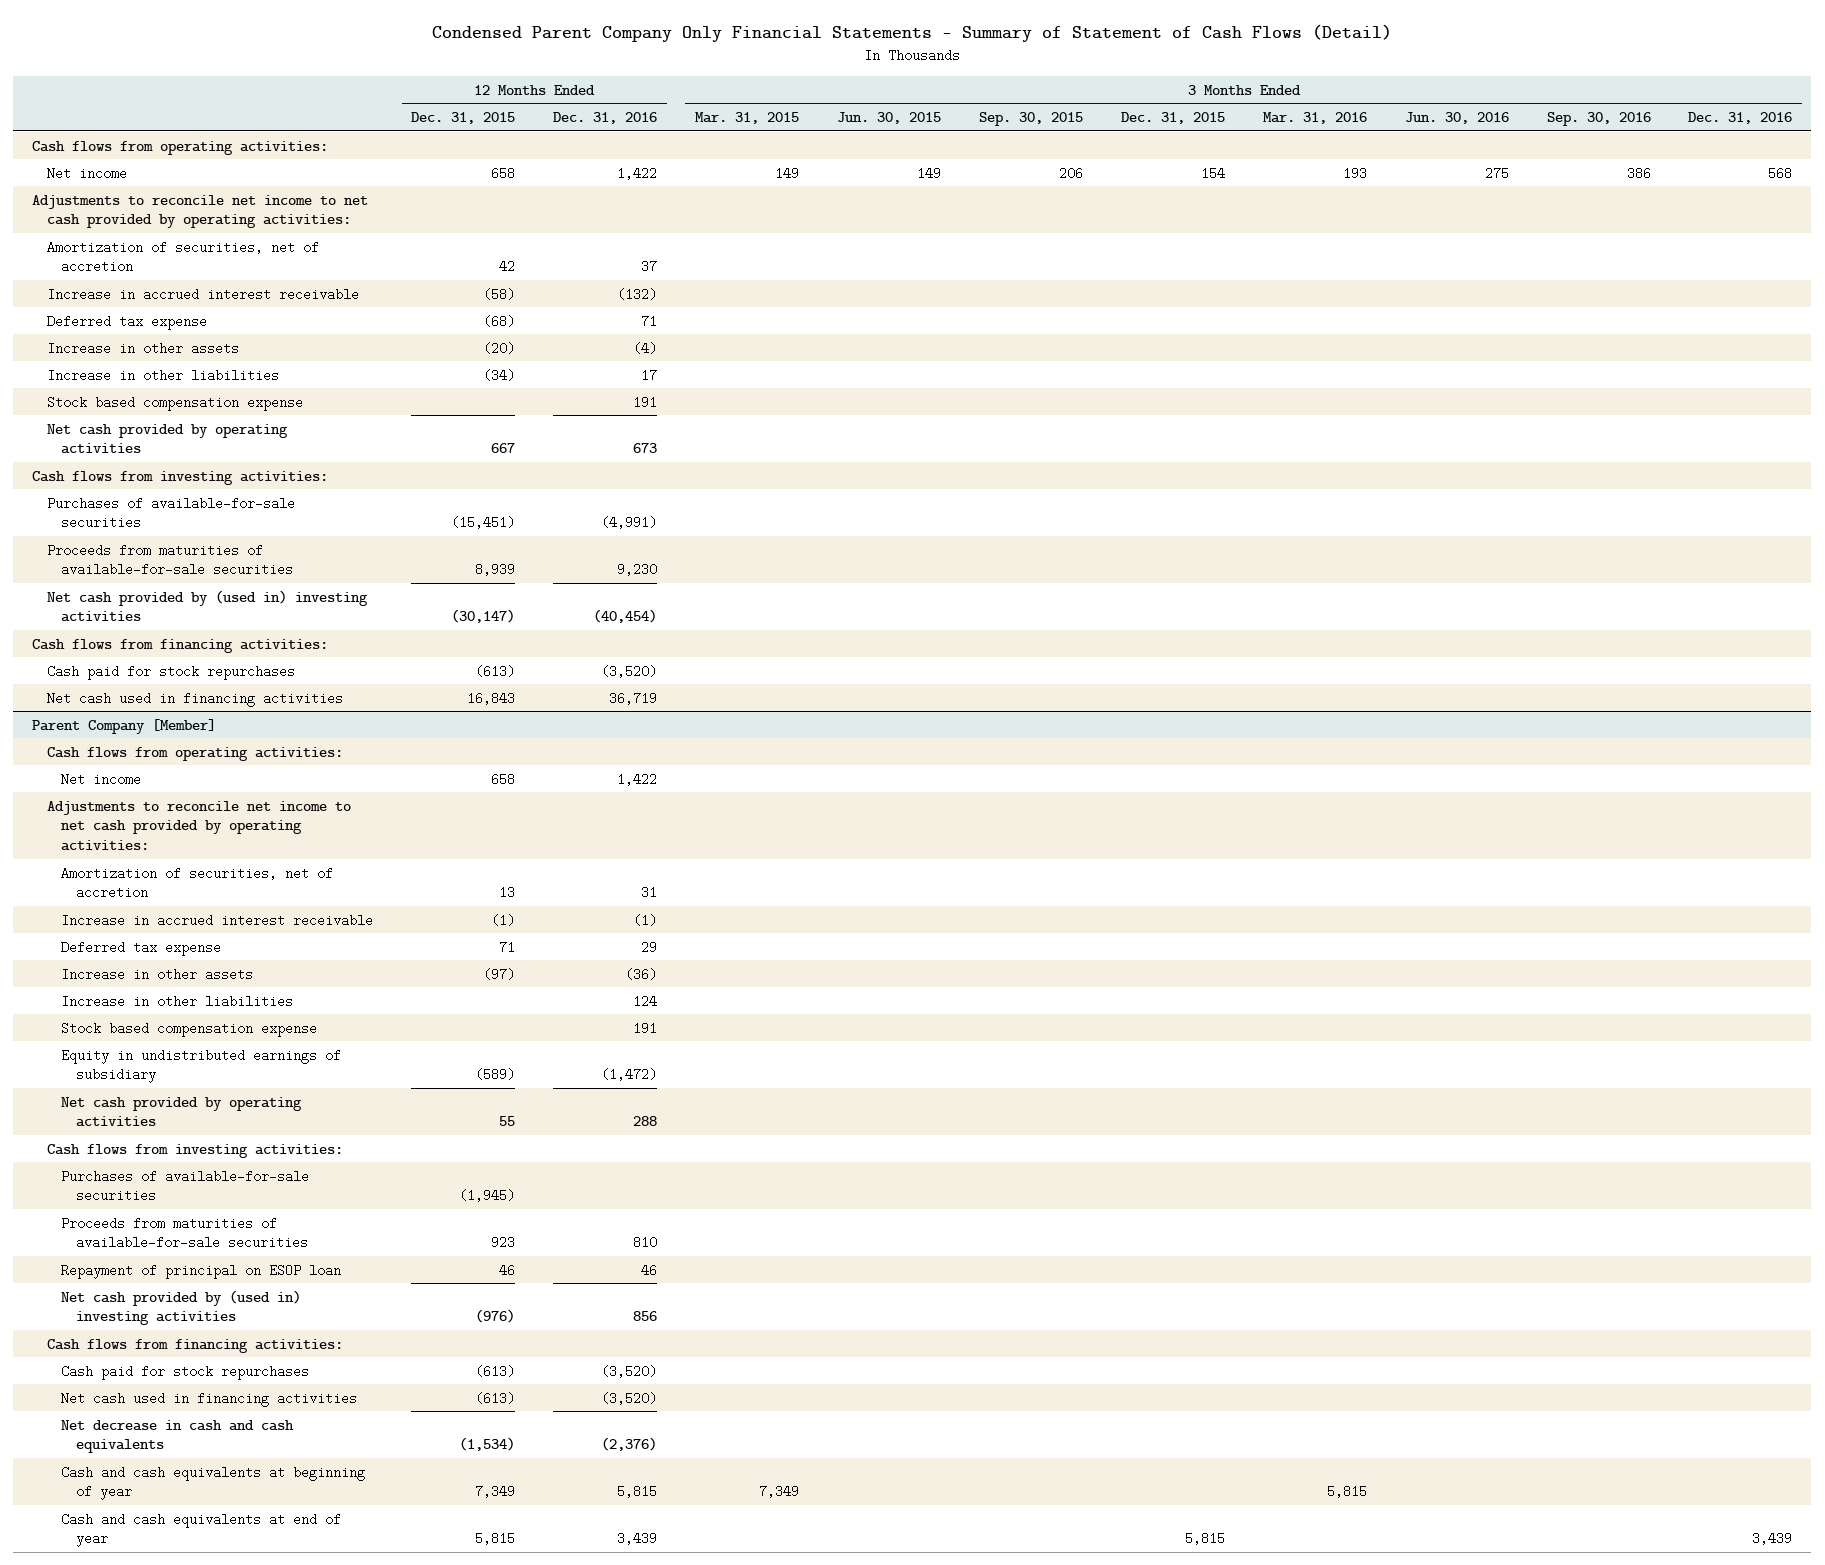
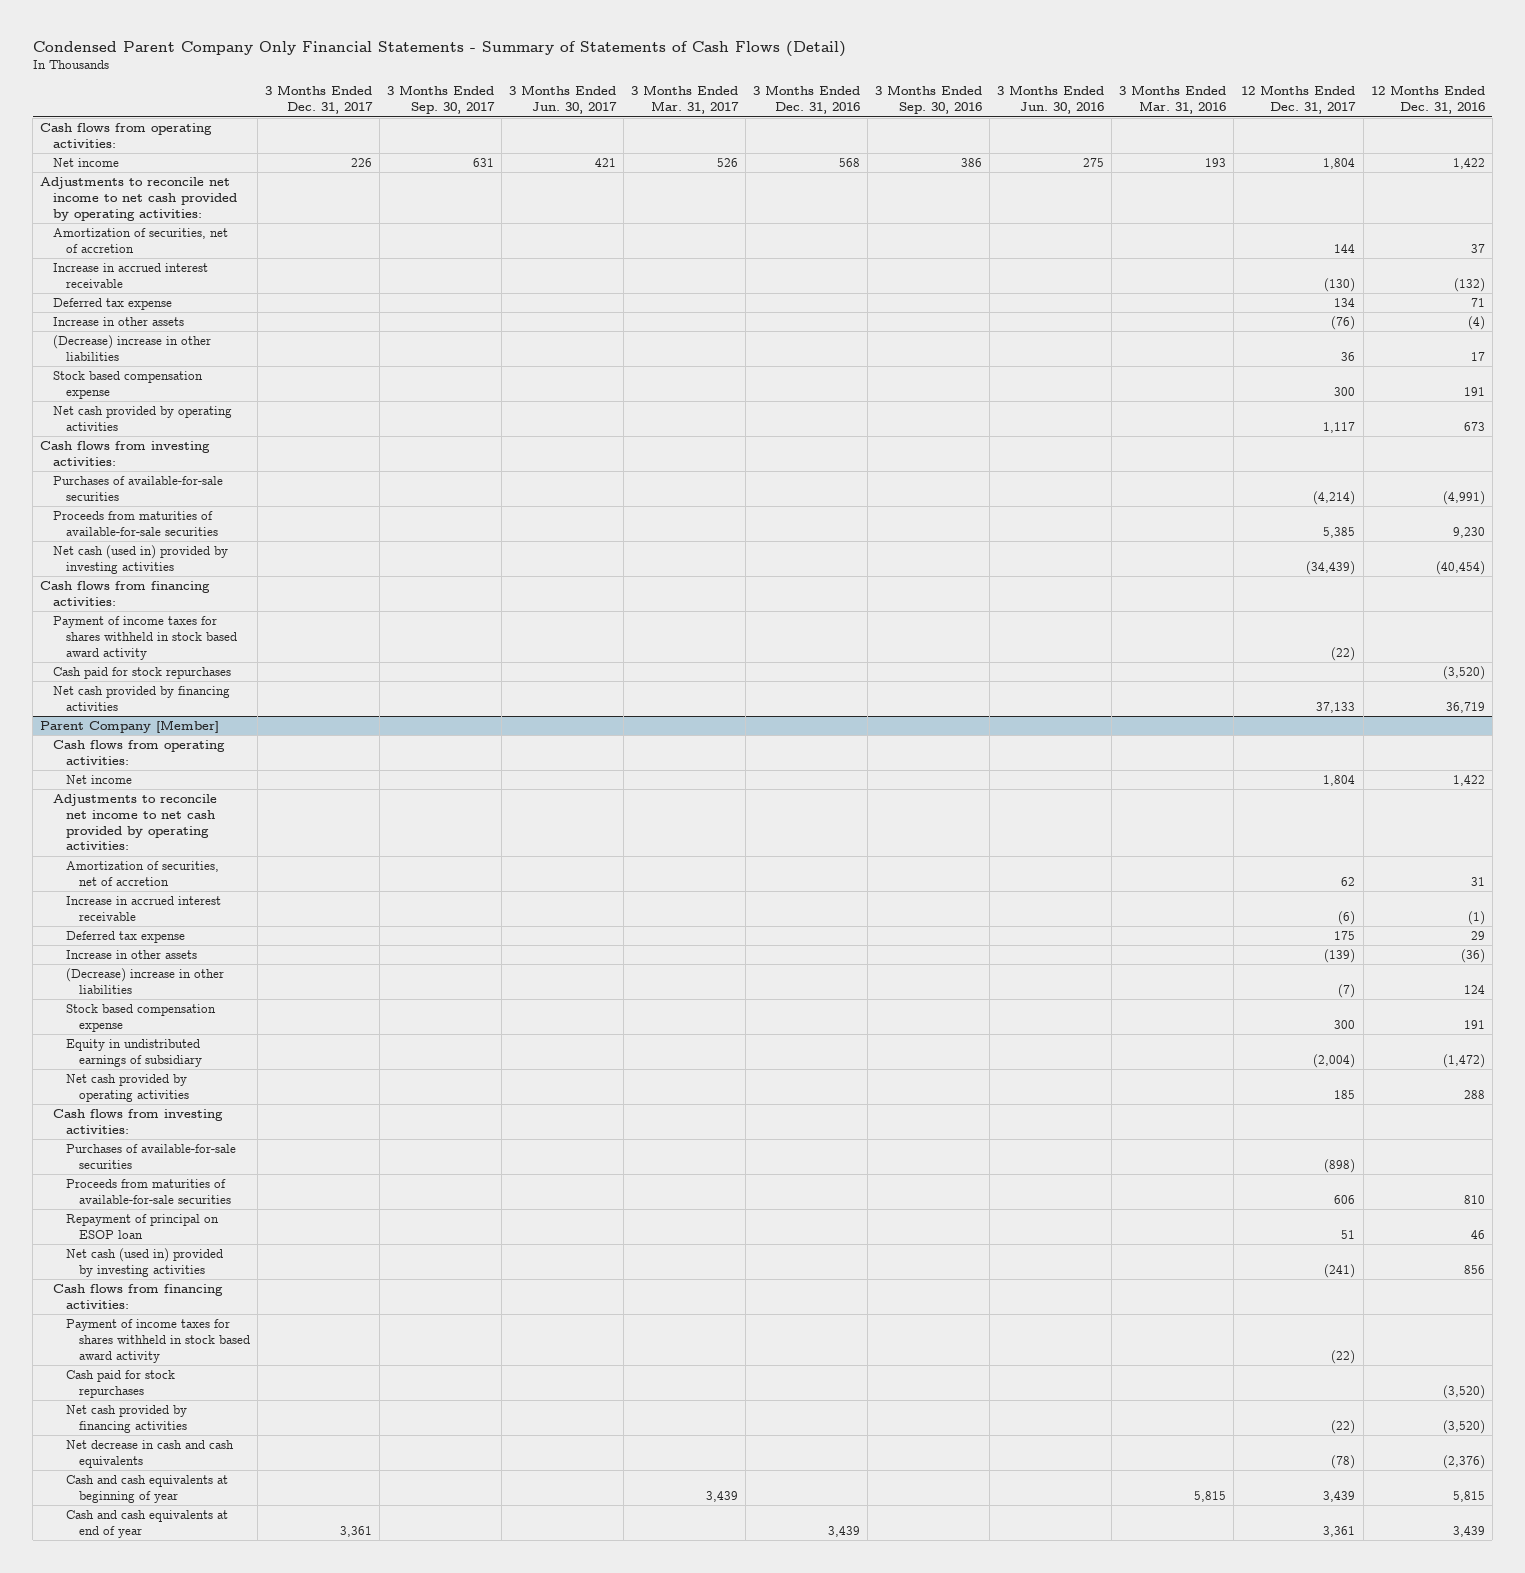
[432,24,1393,43] Condensed Parent Company Only Financial Statements - Summary of Statement of Cash Flows (Detail) -> [32,41,846,58] Condensed Parent Company Only Financial Statements - Summary of Statements of Cash Flows (Detail)
[411,112,516,125] Dec. 31, 2015 -> none
[694,112,799,125] Mar. 31, 2015 -> none
[836,112,941,125] Jun. 30, 2015 -> none
[978,112,1083,127] Sep. 30, 2015 -> none
[1120,112,1225,125] Dec. 31, 2015 -> none
none -> [265,85,374,115] 3 Months Ended Dec. 31, 2017
none -> [387,85,496,115] 3 Months Ended Sep. 30, 2017
none -> [509,85,618,115] 3 Months Ended Jun. 30, 2017
none -> [631,85,740,115] 3 Months Ended Mar. 31, 2017
none -> [1241,85,1357,115] 12 Months Ended Dec. 31, 2017
[46,368,279,382] Increase in other liabilities -> [53,334,212,361] (Decrease) increase in other liabilities
[46,589,368,623] Net cash provided by (used in) investing activities -> [53,544,229,574] Net cash (used in) provided by investing activities
none -> [53,615,238,660] Payment of income taxes for shares withheld in stock based award activity
[46,691,343,707] Net cash used in financing activities -> [53,685,231,711] Net cash provided by financing activities
[61,994,294,1008] Increase in other liabilities -> [66,967,225,994] (Decrease) increase in other liabilities
[61,1289,302,1326] Net cash provided by (used in) investing activities -> [66,1247,224,1277] Net cash (used in) provided by investing activities
none -> [66,1318,251,1363] Payment of income taxes for shares withheld in stock based award activity
[61,1391,358,1407] Net cash used in financing activities -> [66,1404,188,1433] Net cash provided by financing activities

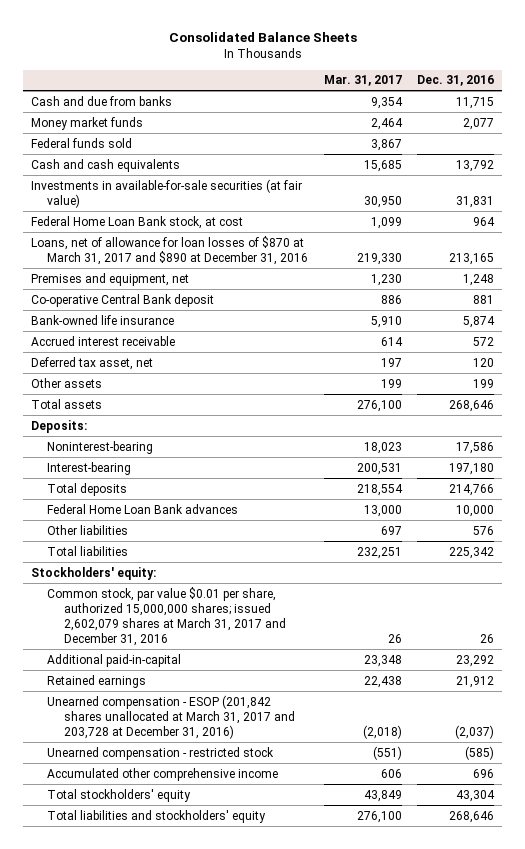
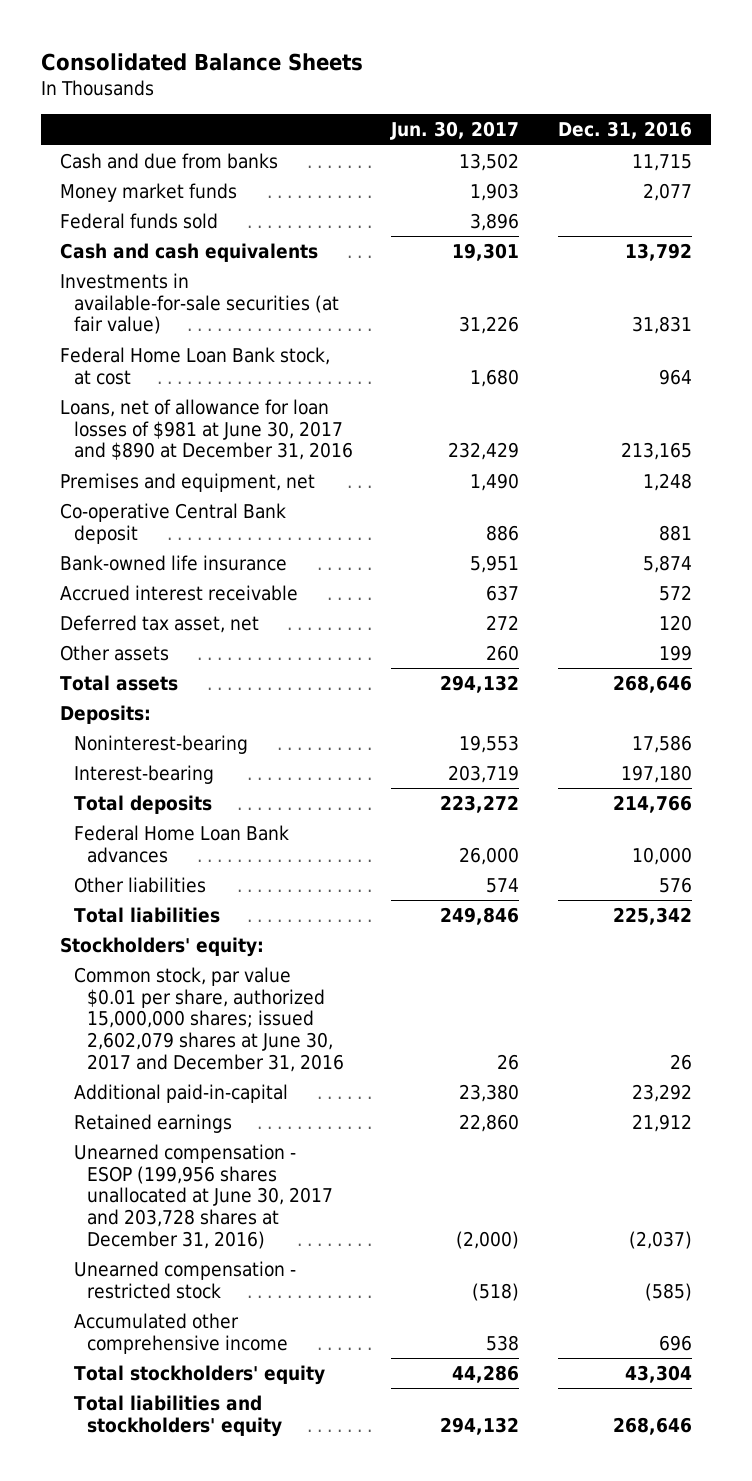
[323,75,402,87] Mar. 31, 2017 -> none
none -> [390,121,520,141] Jun. 30, 2017
[31,235,309,265] Loans, net of allowance for loan losses of $870 at March 31, 2017 and $890 at December 31, 2016 -> [60,399,353,461] Loans, net of allowance for loan losses of $981 at June 30, 2017 and $890 at December 31, 2016
[47,586,286,646] Common stock, par value $0.01 per share, authorized 15,000,000 shares; issued 2,602,079 shares at March 31, 2017 and December 31, 2016 -> [73,967,344,1072] Common stock, par value $0.01 per share, authorized 15,000,000 shares; issued 2,602,079 shares at June 30, 2017 and December 31, 2016
[47,694,295,739] Unearned compensation - ESOP (201,842 shares unallocated at March 31, 2017 and 203,728 at December 31, 2016) -> [73,1144,333,1249] Unearned compensation - ESOP (199,956 shares unallocated at June 30, 2017 and 203,728 shares at December 31, 2016)

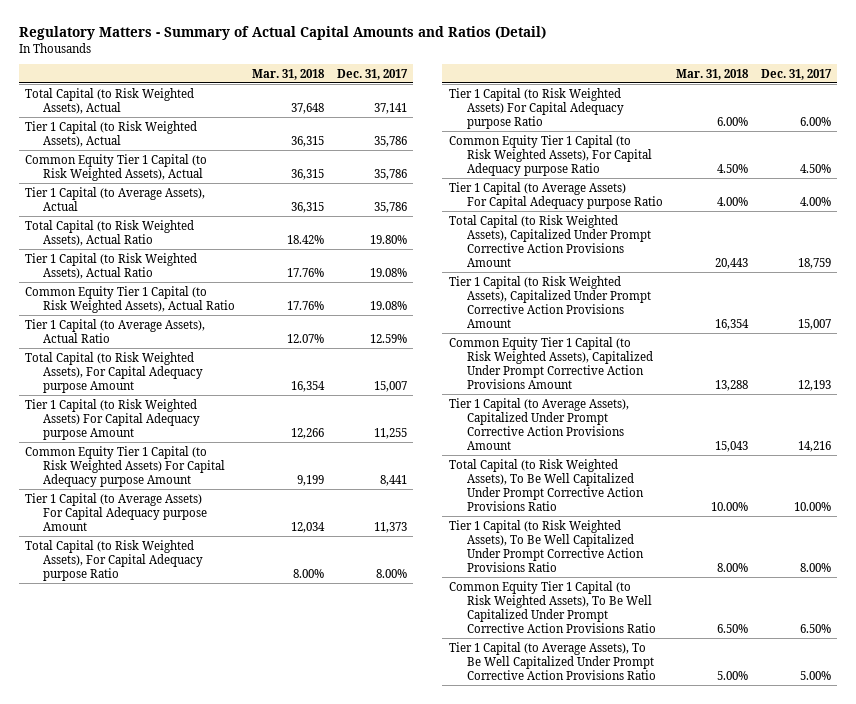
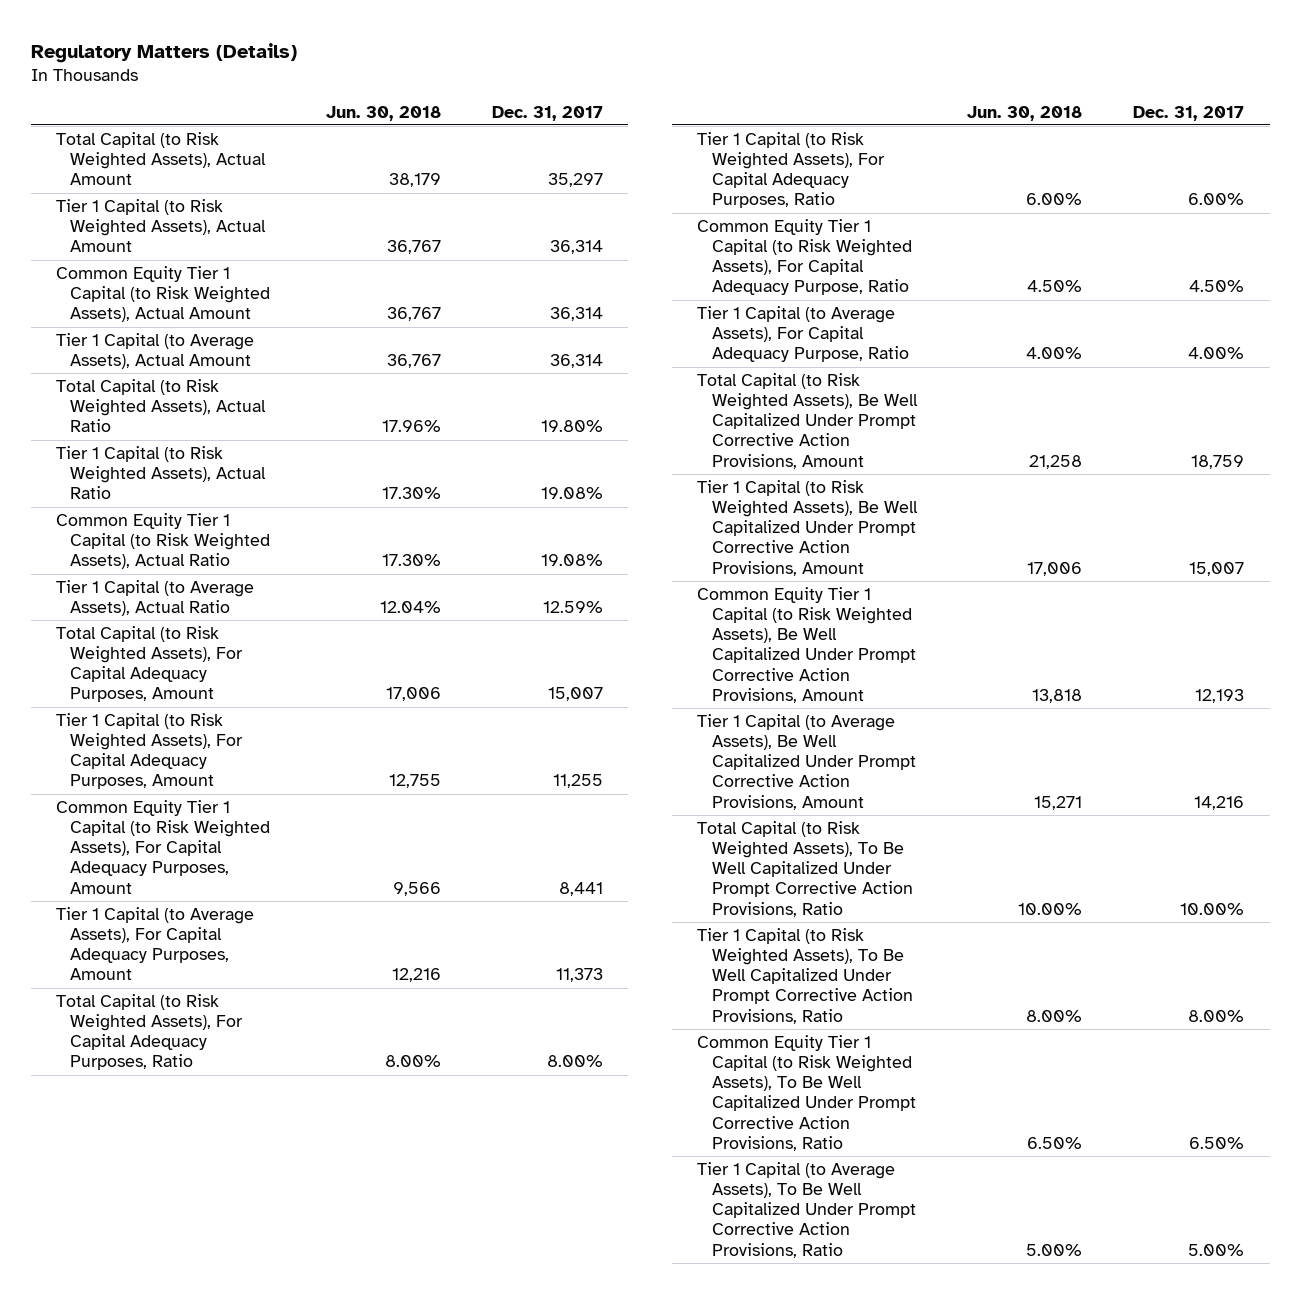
[18,25,546,40] Regulatory Matters - Summary of Actual Capital Amounts and Ratios (Detail) -> [30,42,297,63] Regulatory Matters (Details)
[251,68,325,80] Mar. 31, 2018 -> none
none -> [326,105,442,121] Jun. 30, 2018
[25,87,195,114] Total Capital (to Risk Weighted Assets), Actual -> [56,132,267,186] Total Capital (to Risk Weighted Assets), Actual Amount
[373,102,407,114] 37,141 -> [547,173,603,188] 35,297
[25,120,198,147] Tier 1 Capital (to Risk Weighted Assets), Actual -> [56,199,267,253] Tier 1 Capital (to Risk Weighted Assets), Actual Amount
[373,135,407,147] 35,786 -> [549,240,603,255] 36,314
[25,153,208,181] Common Equity Tier 1 Capital (to Risk Weighted Assets), Actual -> [56,266,271,323] Common Equity Tier 1 Capital (to Risk Weighted Assets), Actual Amount
[373,168,407,180] 35,786 -> [549,307,603,322] 36,314
[25,186,206,211] Tier 1 Capital (to Average Assets), Actual -> [56,333,255,370] Tier 1 Capital (to Average Assets), Actual Amount
[373,201,407,213] 35,786 -> [549,354,603,369] 36,314
[25,351,204,393] Total Capital (to Risk Weighted Assets), For Capital Adequacy purpose Amount -> [56,626,244,703] Total Capital (to Risk Weighted Assets), For Capital Adequacy Purposes, Amount
[25,398,201,440] Tier 1 Capital (to Risk Weighted Assets) For Capital Adequacy purpose Amount -> [56,713,244,790] Tier 1 Capital (to Risk Weighted Assets), For Capital Adequacy Purposes, Amount
[25,445,226,487] Common Equity Tier 1 Capital (to Risk Weighted Assets) For Capital Adequacy purpose Amount -> [56,800,271,894] Common Equity Tier 1 Capital (to Risk Weighted Assets), For Capital Adequacy Purposes, Amount
[25,492,208,531] Tier 1 Capital (to Average Assets) For Capital Adequacy purpose Amount -> [56,907,255,981] Tier 1 Capital (to Average Assets), For Capital Adequacy Purposes, Amount
[25,539,204,581] Total Capital (to Risk Weighted Assets), For Capital Adequacy purpose Ratio -> [56,994,244,1071] Total Capital (to Risk Weighted Assets), For Capital Adequacy Purposes, Ratio
[448,87,624,129] Tier 1 Capital (to Risk Weighted Assets) For Capital Adequacy purpose Ratio -> [697,132,885,209] Tier 1 Capital (to Risk Weighted Assets), For Capital Adequacy Purposes, Ratio
[448,134,652,176] Common Equity Tier 1 Capital (to Risk Weighted Assets), For Capital Adequacy purpose Ratio -> [697,219,912,296] Common Equity Tier 1 Capital (to Risk Weighted Assets), For Capital Adequacy Purpose, Ratio
[448,181,663,209] Tier 1 Capital (to Average Assets) For Capital Adequacy purpose Ratio -> [697,306,909,363] Tier 1 Capital (to Average Assets), For Capital Adequacy Purpose, Ratio
[448,214,651,267] Total Capital (to Risk Weighted Assets), Capitalized Under Prompt Corrective Action Provisions Amount -> [697,373,918,469] Total Capital (to Risk Weighted Assets), Be Well Capitalized Under Prompt Corrective Action Provisions, Amount
[448,275,651,328] Tier 1 Capital (to Risk Weighted Assets), Capitalized Under Prompt Corrective Action Provisions Amount -> [697,480,918,576] Tier 1 Capital (to Risk Weighted Assets), Be Well Capitalized Under Prompt Corrective Action Provisions, Amount
[448,336,653,389] Common Equity Tier 1 Capital (to Risk Weighted Assets), Capitalized Under Prompt Corrective Action Provisions Amount -> [697,587,916,703] Common Equity Tier 1 Capital (to Risk Weighted Assets), Be Well Capitalized Under Prompt Corrective Action Provisions, Amount
[448,397,629,450] Tier 1 Capital (to Average Assets), Capitalized Under Prompt Corrective Action Provisions Amount -> [697,714,916,810] Tier 1 Capital (to Average Assets), Be Well Capitalized Under Prompt Corrective Action Provisions, Amount
[448,458,644,511] Total Capital (to Risk Weighted Assets), To Be Well Capitalized Under Prompt Corrective Action Provisions Ratio -> [697,821,913,917] Total Capital (to Risk Weighted Assets), To Be Well Capitalized Under Prompt Corrective Action Provisions, Ratio
[448,519,644,572] Tier 1 Capital (to Risk Weighted Assets), To Be Well Capitalized Under Prompt Corrective Action Provisions Ratio -> [697,928,913,1024] Tier 1 Capital (to Risk Weighted Assets), To Be Well Capitalized Under Prompt Corrective Action Provisions, Ratio
[448,580,656,633] Common Equity Tier 1 Capital (to Risk Weighted Assets), To Be Well Capitalized Under Prompt Corrective Action Provisions Ratio -> [697,1035,916,1151] Common Equity Tier 1 Capital (to Risk Weighted Assets), To Be Well Capitalized Under Prompt Corrective Action Provisions, Ratio
[448,641,656,680] Tier 1 Capital (to Average Assets), To Be Well Capitalized Under Prompt Corrective Action Provisions Ratio -> [697,1162,916,1258] Tier 1 Capital (to Average Assets), To Be Well Capitalized Under Prompt Corrective Action Provisions, Ratio

